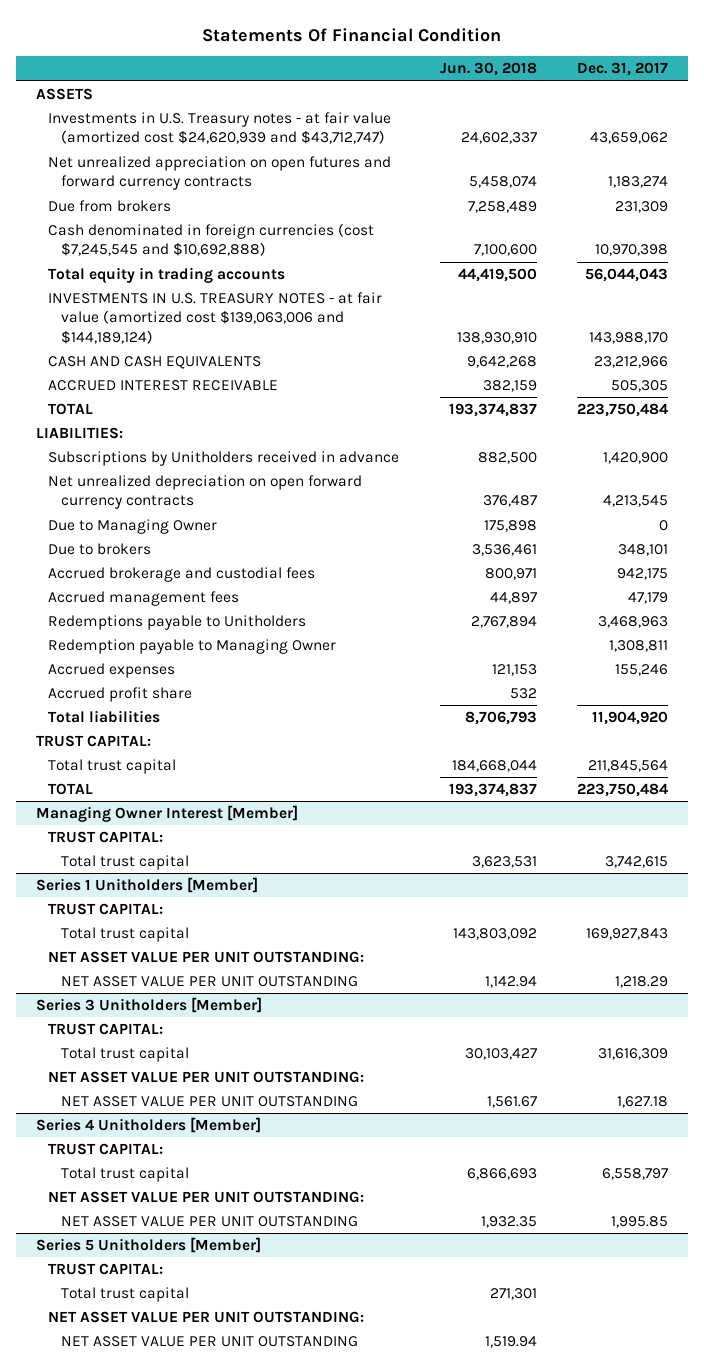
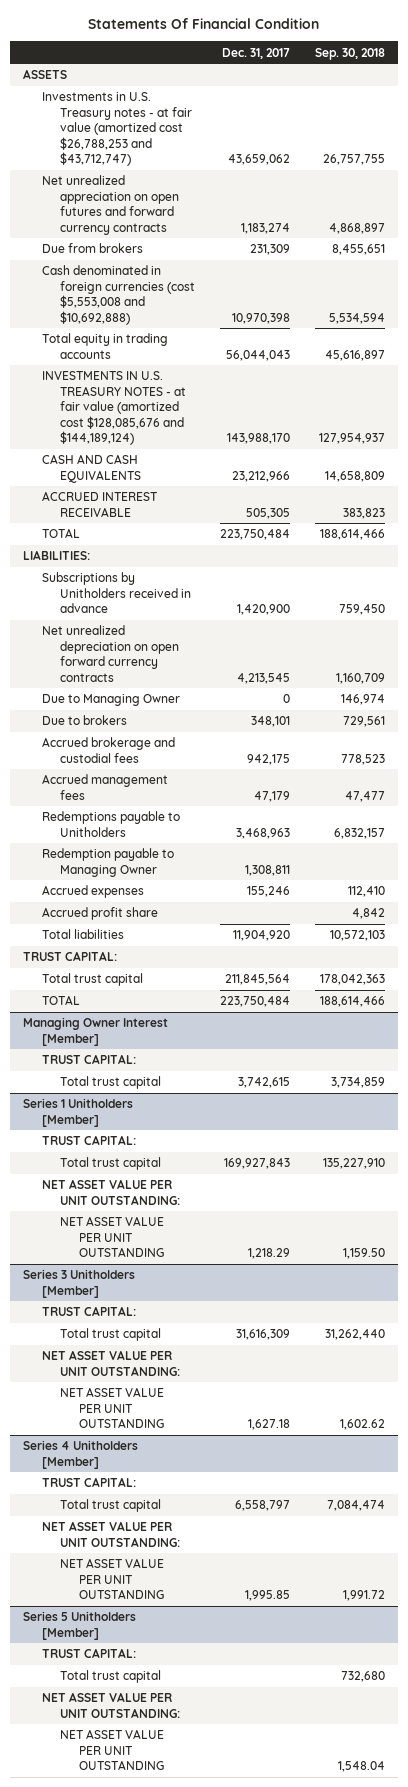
[439,62,537,77] Jun. 30, 2018 -> none
none -> [315,47,386,60] Sep. 30, 2018
[48,112,392,145] Investments in U.S. Treasury notes - at fair value (amortized cost $24,620,939 and $43,712,747) -> [41,92,193,167] Investments in U.S. Treasury notes - at fair value (amortized cost $26,788,253 and $43,712,747)
[48,223,375,257] Cash denominated in foreign currencies (cost $7,245,545 and $10,692,888) -> [41,265,196,325] Cash denominated in foreign currencies (cost $5,553,008 and $10,692,888)
[48,292,383,344] INVESTMENTS IN U.S. TREASURY NOTES - at fair value (amortized cost $139,063,006 and $144,189,124) -> [41,371,187,446] INVESTMENTS IN U.S. TREASURY NOTES - at fair value (amortized cost $128,085,676 and $144,189,124)

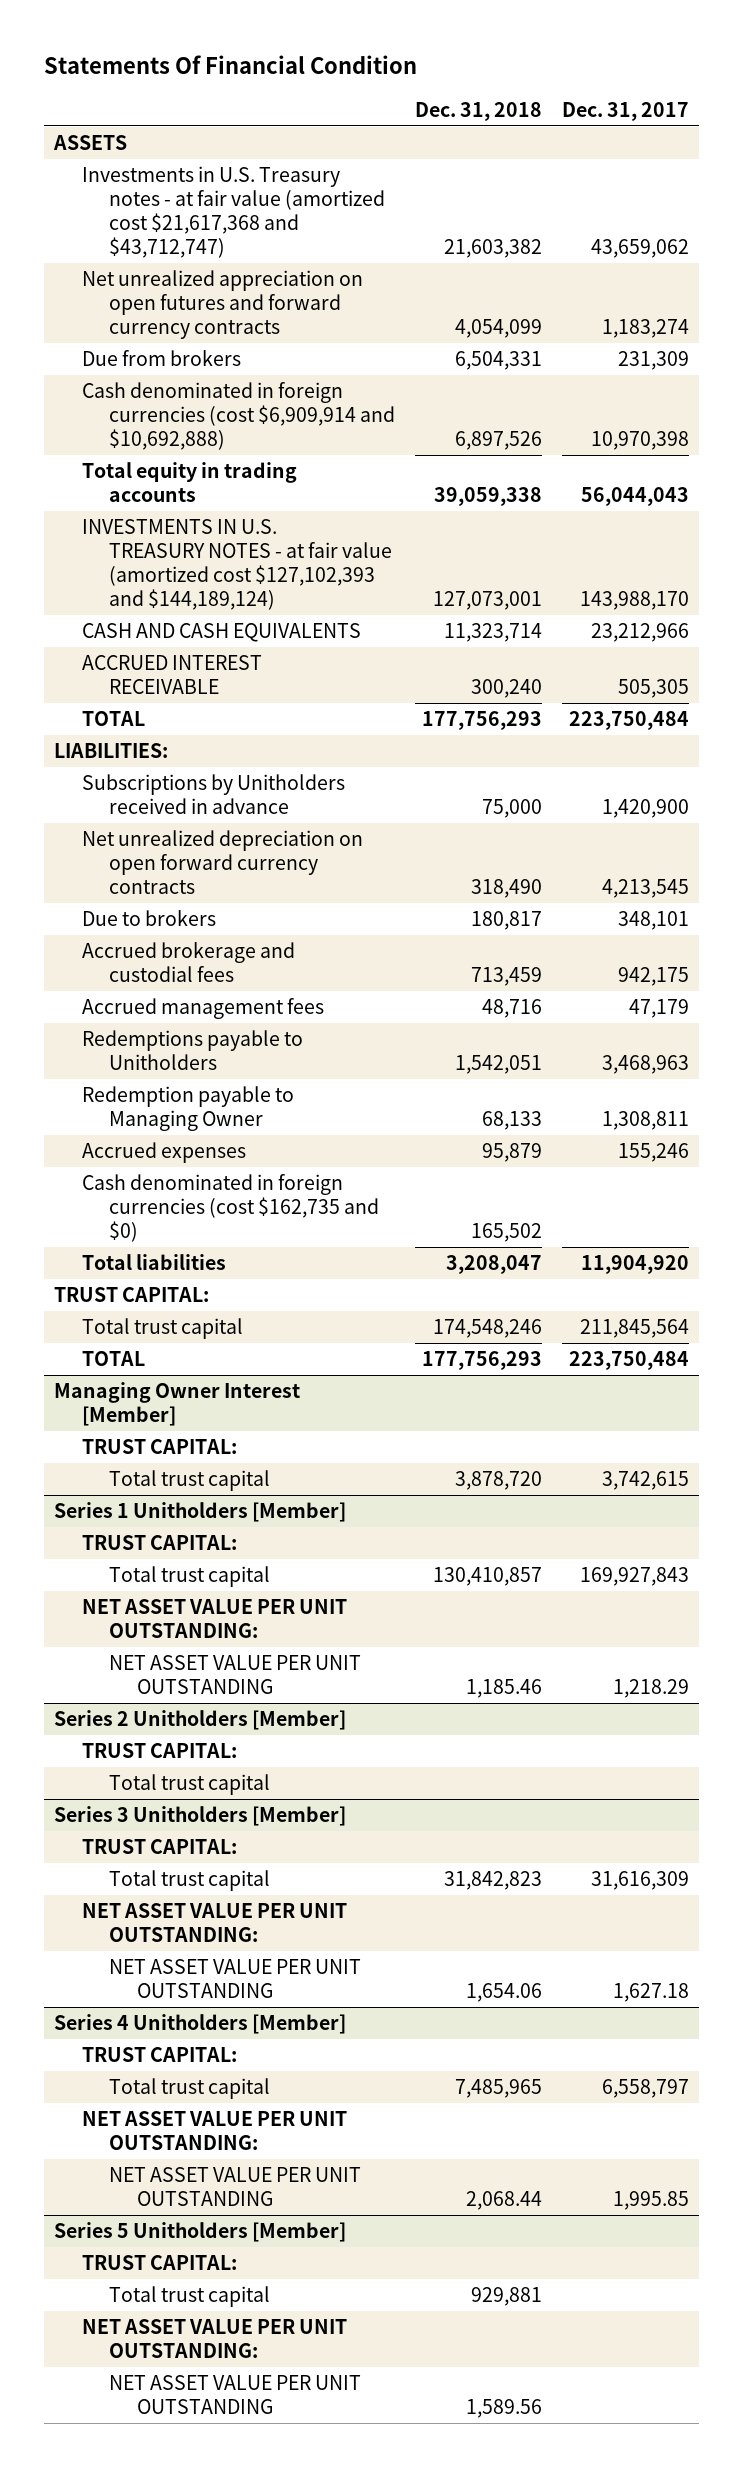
[315,47,386,60] Sep. 30, 2018 -> none
none -> [415,101,543,121] Dec. 31, 2018
[41,92,193,167] Investments in U.S. Treasury notes - at fair value (amortized cost $26,788,253 and $43,712,747) -> [81,165,386,259] Investments in U.S. Treasury notes - at fair value (amortized cost $21,617,368 and $43,712,747)
[41,265,196,325] Cash denominated in foreign currencies (cost $5,553,008 and $10,692,888) -> [81,381,396,451] Cash denominated in foreign currencies (cost $6,909,914 and $10,692,888)
[41,371,187,446] INVESTMENTS IN U.S. TREASURY NOTES - at fair value (amortized cost $128,085,676 and $144,189,124) -> [81,518,393,611] INVESTMENTS IN U.S. TREASURY NOTES - at fair value (amortized cost $127,102,393 and $144,189,124)
[41,694,180,707] Due to Managing Owner -> none
[41,907,158,921] Accrued profit share -> none
none -> [81,1173,380,1243] Cash denominated in foreign currencies (cost $162,735 and $0)
none -> [54,1709,347,1730] Series 2 Unitholders [Member]
none -> [81,1742,237,1758] TRUST CAPITAL:
none -> [109,1773,271,1795] Total trust capital

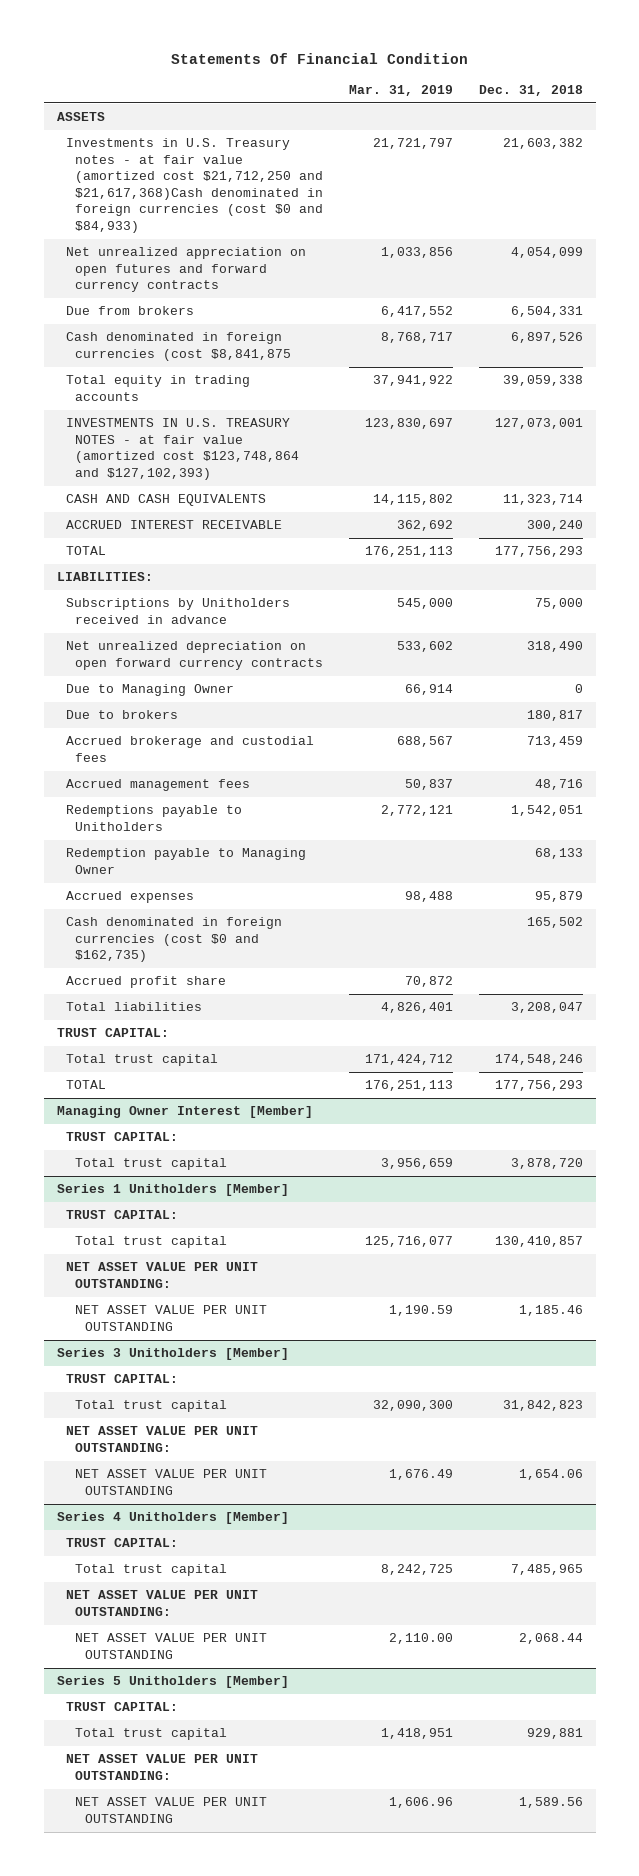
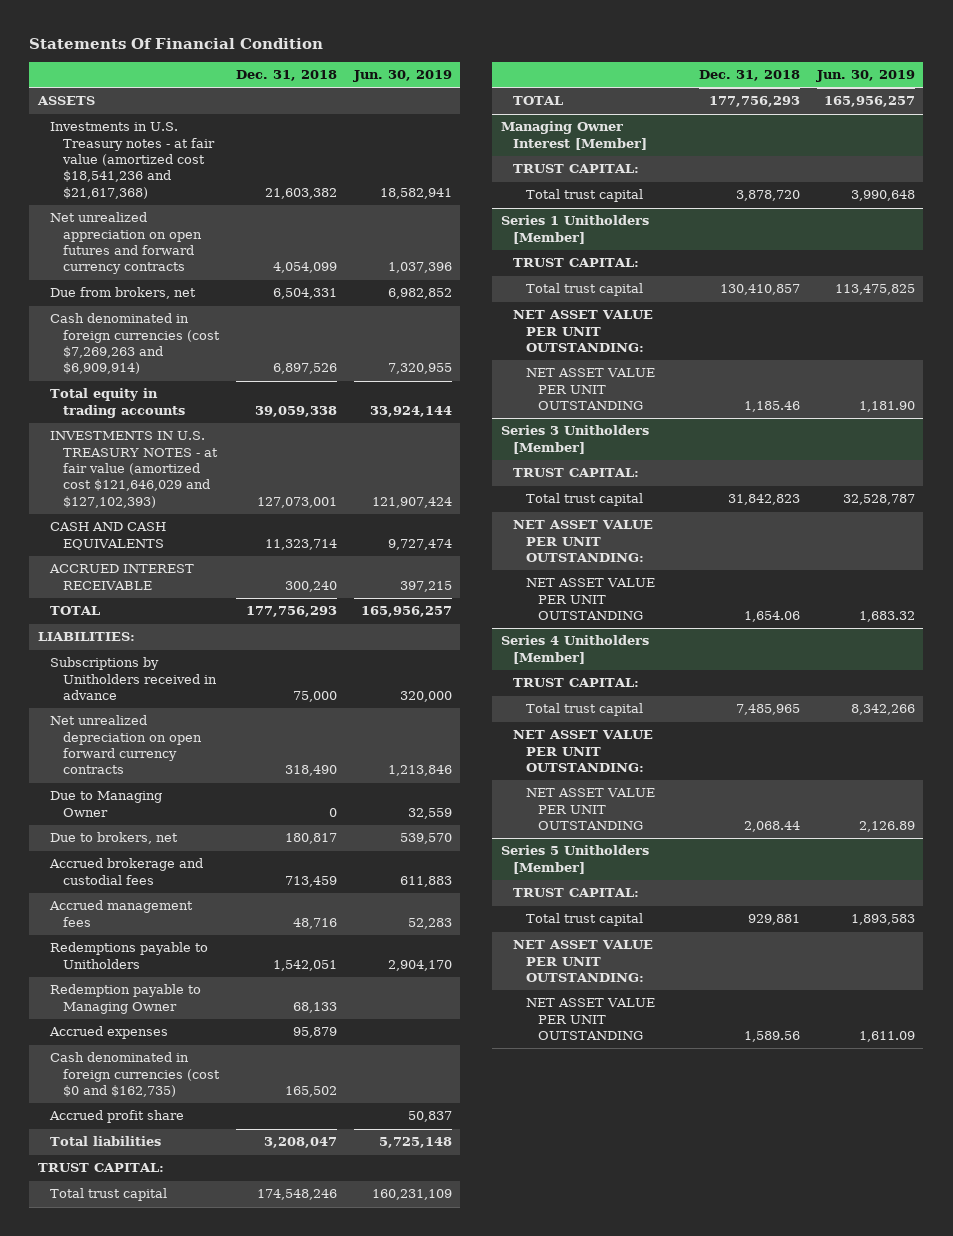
[349,84,454,96] Mar. 31, 2019 -> none
none -> [352,70,452,83] Jun. 30, 2019
[66,138,324,233] Investments in U.S. Treasury notes - at fair value (amortized cost $21,712,250 and $21,617,368)Cash denominated in foreign currencies (cost $0 and $84,933) -> [50,122,215,199] Investments in U.S. Treasury notes - at fair value (amortized cost $18,541,236 and $21,617,368)
[66,306,195,316] Due from brokers -> [50,287,197,300] Due from brokers, net
[66,332,292,361] Cash denominated in foreign currencies (cost $8,841,875 -> [50,313,220,375] Cash denominated in foreign currencies (cost $7,269,263 and $6,909,914)
[66,418,300,480] INVESTMENTS IN U.S. TREASURY NOTES - at fair value (amortized cost $123,748,864 and $127,102,393) -> [50,431,218,508] INVESTMENTS IN U.S. TREASURY NOTES - at fair value (amortized cost $121,646,029 and $127,102,393)
[66,710,179,720] Due to brokers -> [50,832,179,845] Due to brokers, net

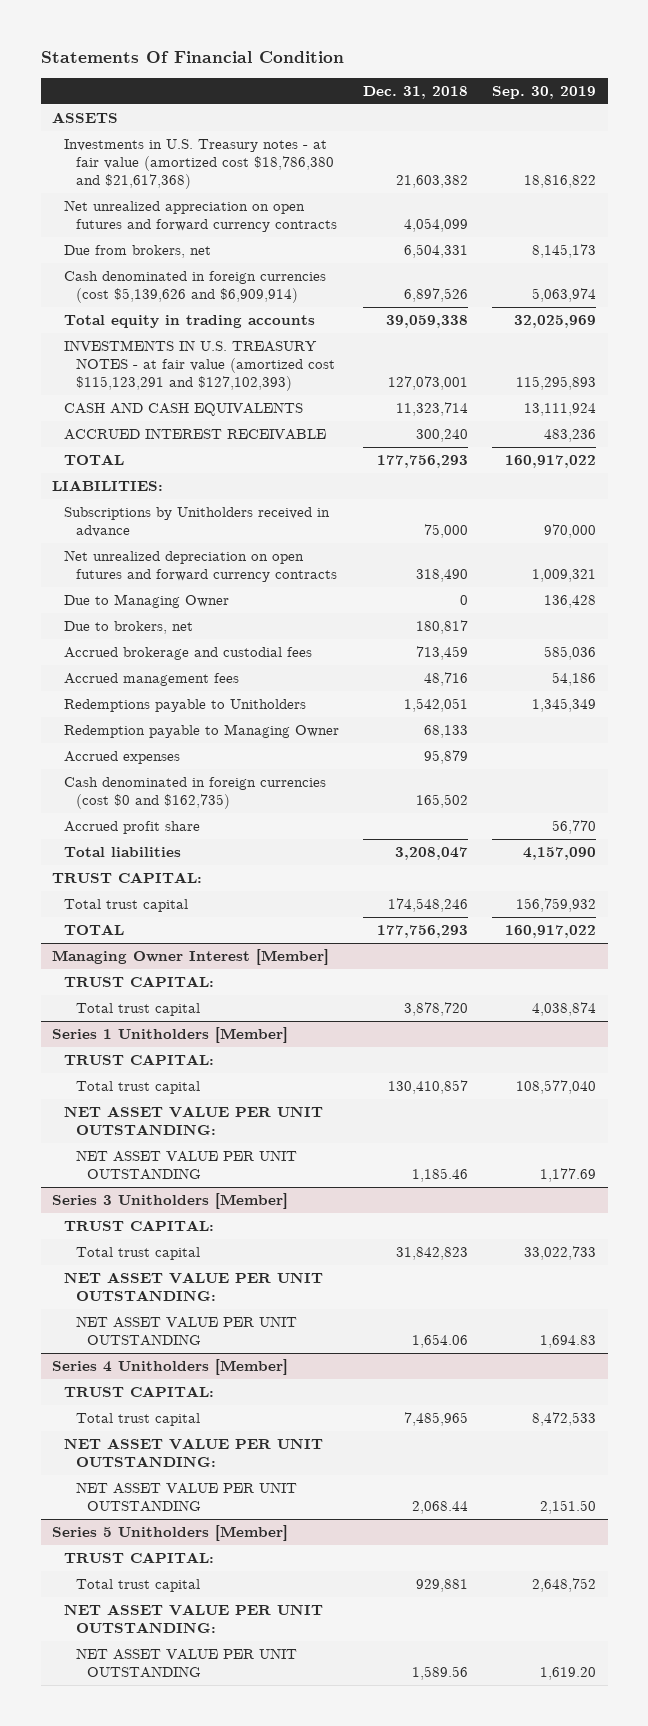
[352,70,452,83] Jun. 30, 2019 -> none
none -> [491,85,596,99] Sep. 30, 2019
[50,122,215,199] Investments in U.S. Treasury notes - at fair value (amortized cost $18,541,236 and $21,617,368) -> [64,139,334,190] Investments in U.S. Treasury notes - at fair value (amortized cost $18,786,380 and $21,617,368)
[50,313,220,375] Cash denominated in foreign currencies (cost $7,269,263 and $6,909,914) -> [64,271,327,304] Cash denominated in foreign currencies (cost $5,139,626 and $6,909,914)
[50,431,218,508] INVESTMENTS IN U.S. TREASURY NOTES - at fair value (amortized cost $121,646,029 and $127,102,393) -> [64,340,335,392] INVESTMENTS IN U.S. TREASURY NOTES - at fair value (amortized cost $115,123,291 and $127,102,393)
[50,715,202,775] Net unrealized depreciation on open forward currency contracts -> [64,550,337,583] Net unrealized depreciation on open futures and forward currency contracts

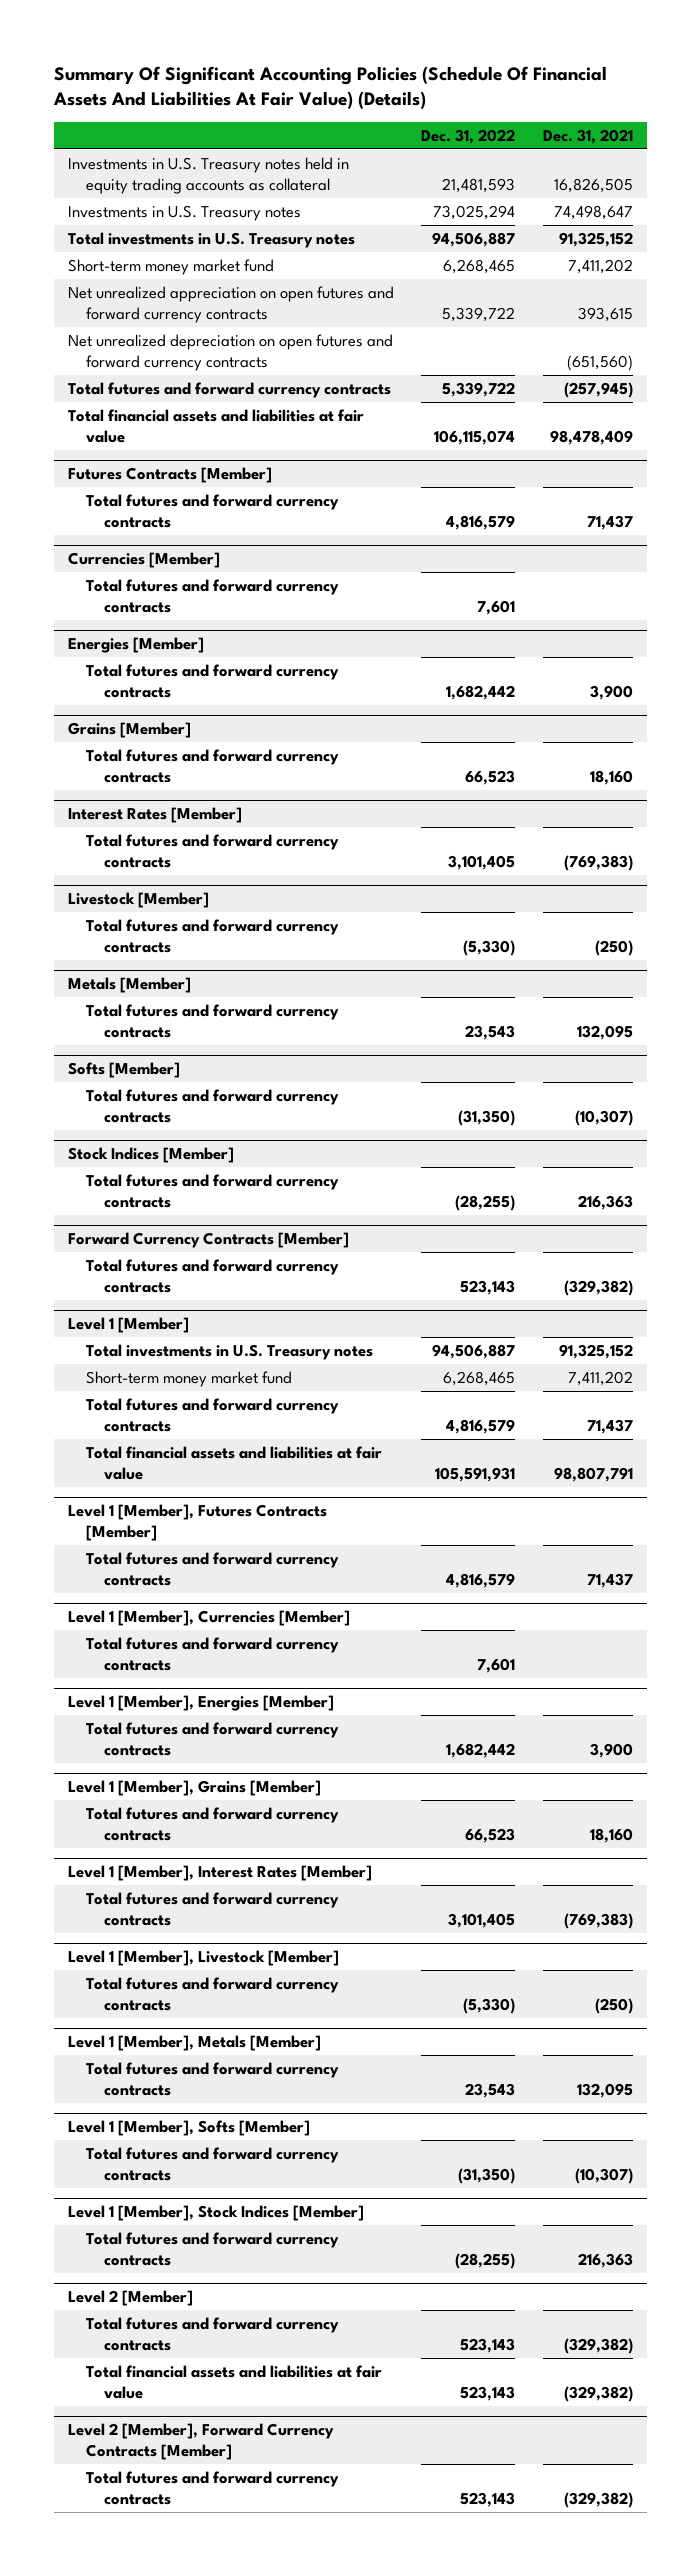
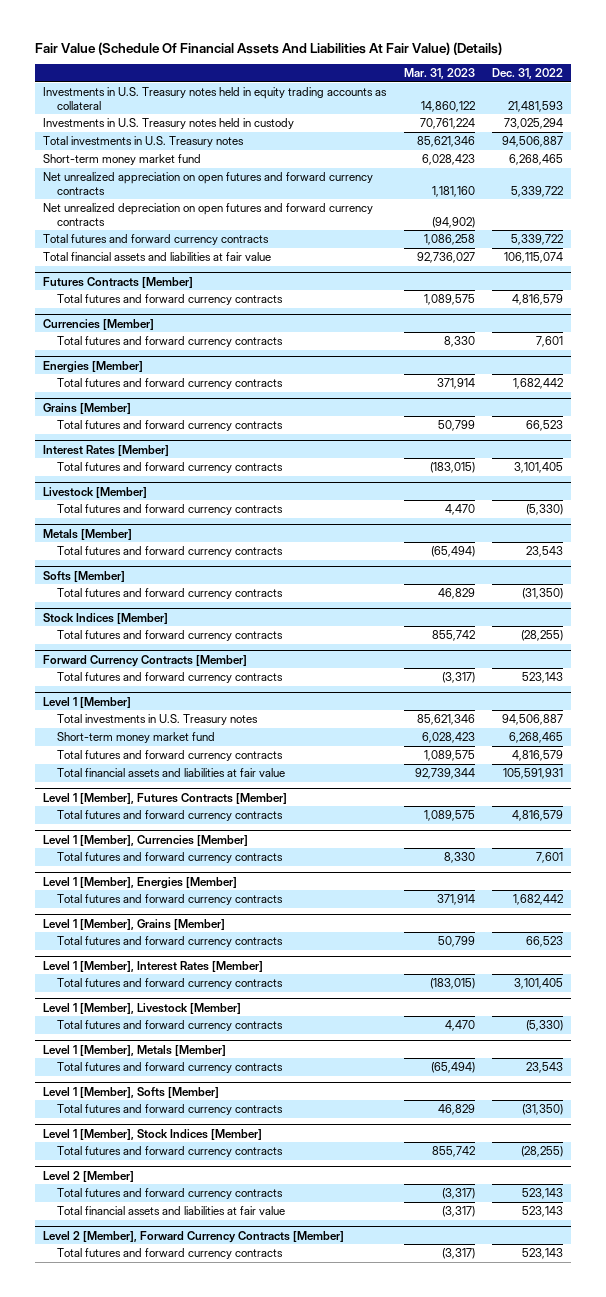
[52,65,607,110] Summary Of Significant Accounting Policies (Schedule Of Financial Assets And Liabilities At Fair Value) (Details) -> [34,41,502,55] Fair Value (Schedule Of Financial Assets And Liabilities At Fair Value) (Details)
[542,128,633,144] Dec. 31, 2021 -> none
none -> [403,68,475,80] Mar. 31, 2023
[67,204,301,221] Investments in U.S. Treasury notes -> [43,117,295,129] Investments in U.S. Treasury notes held in custody

